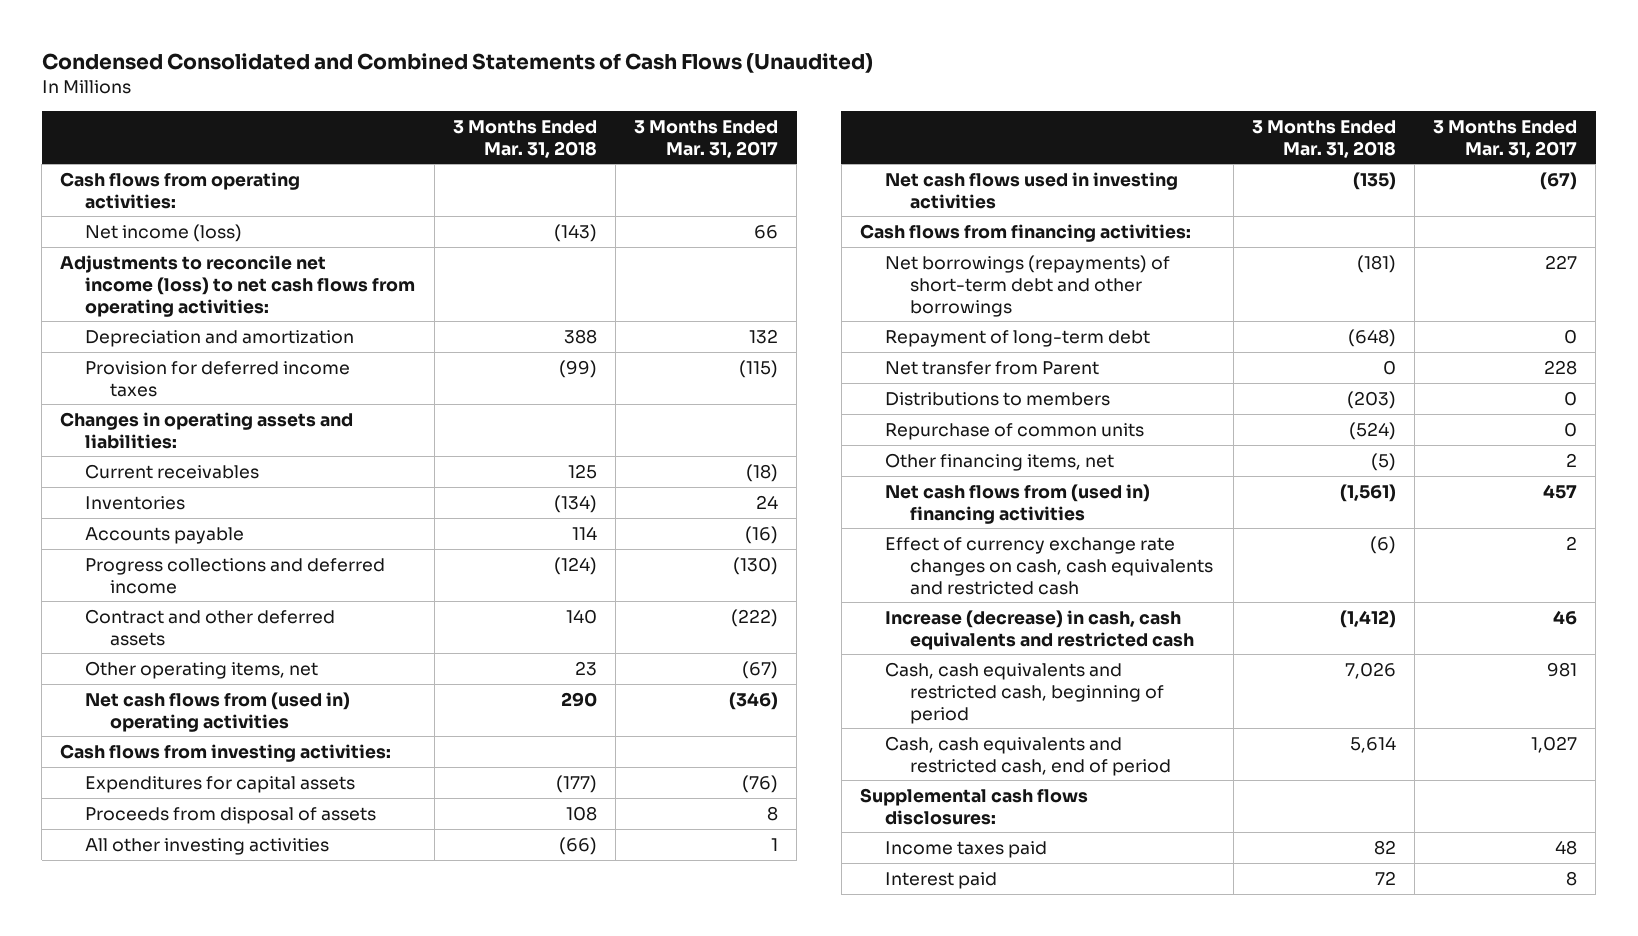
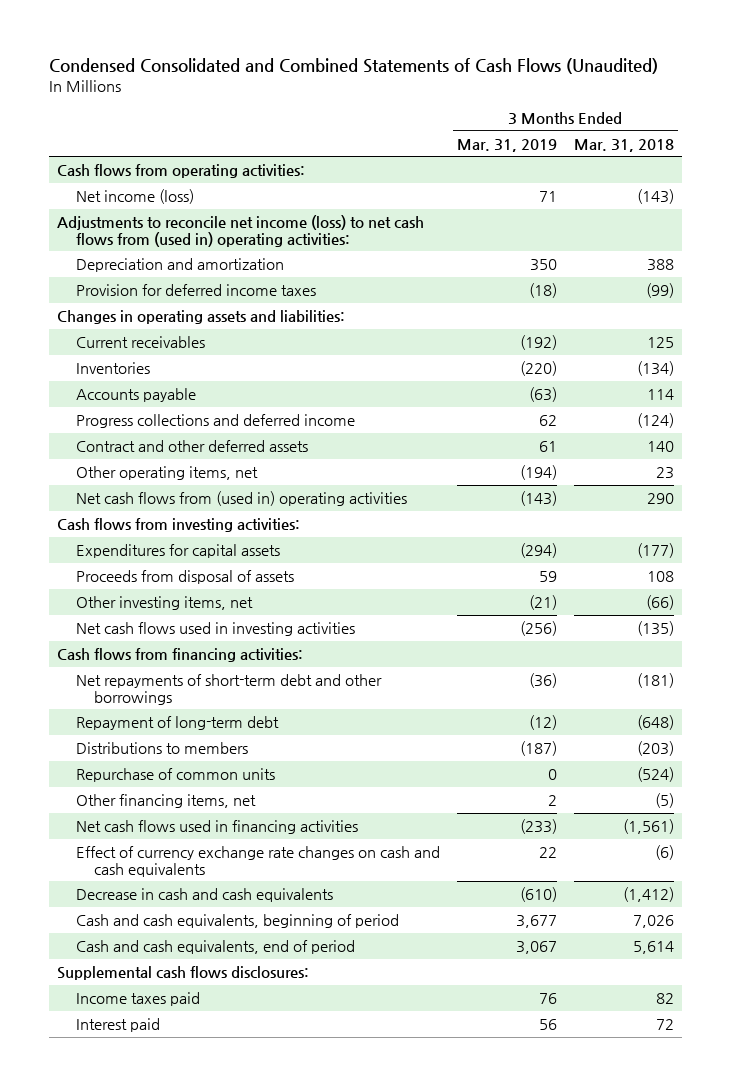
[633,119,778,158] 3 Months Ended Mar. 31, 2017 -> none
none -> [456,138,557,152] Mar. 31, 2019
[60,254,416,317] Adjustments to reconcile net income (loss) to net cash flows from operating activities: -> [57,214,425,247] Adjustments to reconcile net income (loss) to net cash flows from (used in) operating activities:
[85,837,330,855] All other investing activities -> [75,595,253,610] Other investing items, net
[884,254,1170,317] Net borrowings (repayments) of short-term debt and other borrowings -> [75,673,382,705] Net repayments of short-term debt and other borrowings
[884,360,1099,375] Net transfer from Parent -> none
[884,483,1150,524] Net cash flows from (used in) financing activities -> [75,819,358,834] Net cash flows used in financing activities
[884,536,1213,595] Effect of currency exchange rate changes on cash, cash equivalents and restricted cash -> [75,845,440,877] Effect of currency exchange rate changes on cash and cash equivalents
[884,609,1194,650] Increase (decrease) in cash, cash equivalents and restricted cash -> [75,887,333,902] Decrease in cash and cash equivalents
[884,661,1164,724] Cash, cash equivalents and restricted cash, beginning of period -> [75,913,399,928] Cash and cash equivalents, beginning of period
[884,735,1171,776] Cash, cash equivalents and restricted cash, end of period -> [75,939,355,954] Cash and cash equivalents, end of period

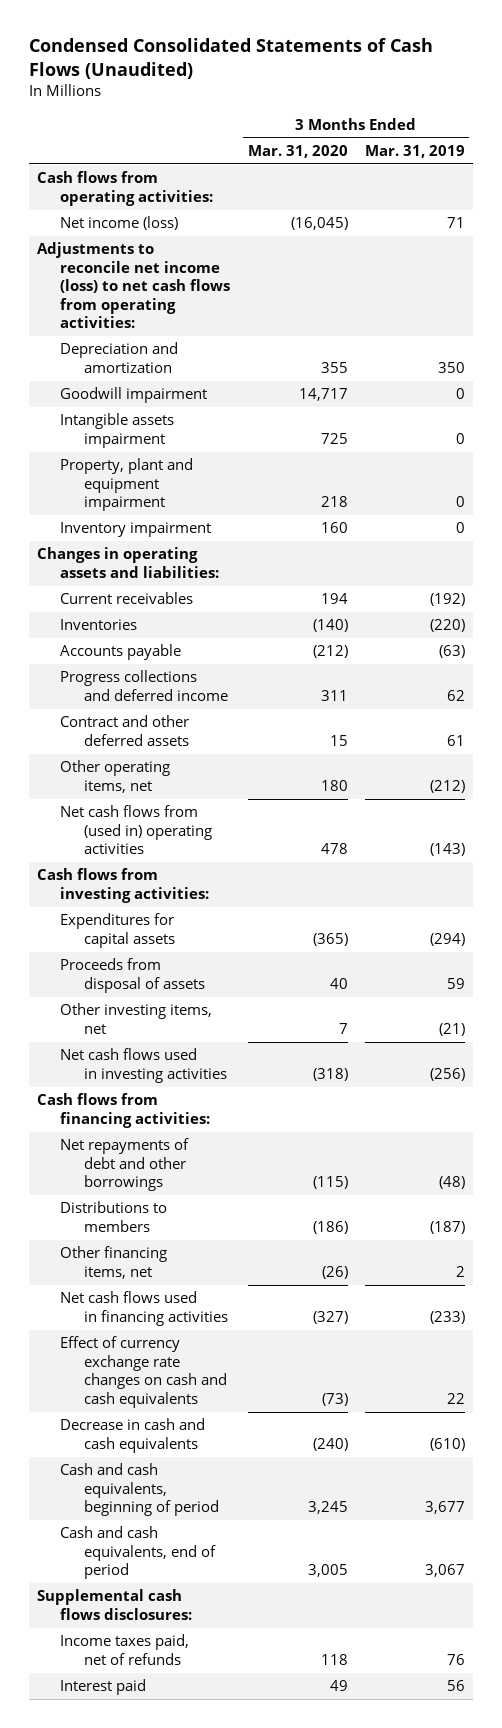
[48,58,658,75] Condensed Consolidated and Combined Statements of Cash Flows (Unaudited) -> [28,38,433,79] Condensed Consolidated Statements of Cash Flows (Unaudited)
[573,138,674,152] Mar. 31, 2018 -> none
none -> [247,145,348,159] Mar. 31, 2020
[57,214,425,247] Adjustments to reconcile net income (loss) to net cash flows from (used in) operating activities: -> [37,242,231,329] Adjustments to reconcile net income (loss) to net cash flows from operating activities:
[75,283,316,296] Provision for deferred income taxes -> none
none -> [60,387,208,404] Goodwill impairment
none -> [60,413,175,448] Intangible assets impairment
none -> [60,458,194,512] Property, plant and equipment impairment
none -> [60,522,212,538] Inventory impairment
[519,464,557,480] (194) -> [429,779,465,793] (212)
[75,715,279,730] Repayment of long-term debt -> none
[75,673,382,705] Net repayments of short-term debt and other borrowings -> [60,1138,190,1192] Net repayments of debt and other borrowings
[528,672,557,688] (36) -> [438,1176,465,1190] (48)
[75,767,275,782] Repurchase of common units -> none
[75,991,200,1006] Income taxes paid -> [60,1634,190,1665] Income taxes paid, net of refunds

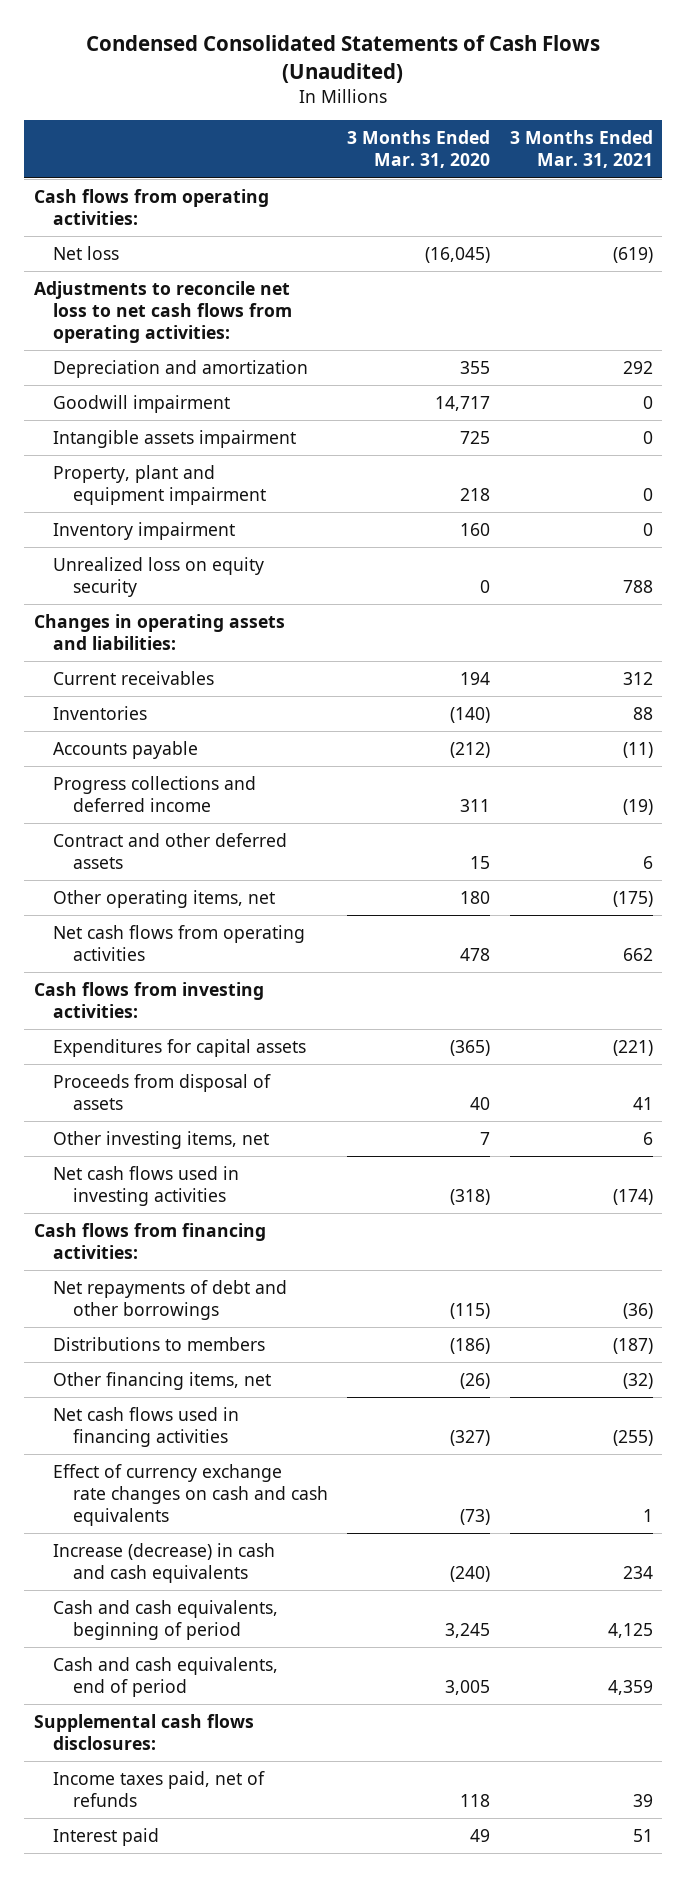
[364,145,465,159] Mar. 31, 2019 -> none
none -> [509,130,653,169] 3 Months Ended Mar. 31, 2021
[60,216,179,231] Net income (loss) -> [53,246,120,261] Net loss
[37,242,231,329] Adjustments to reconcile net income (loss) to net cash flows from operating activities: -> [33,281,293,343] Adjustments to reconcile net loss to net cash flows from operating activities:
none -> [53,557,265,597] Unrealized loss on equity security
[60,805,212,855] Net cash flows from (used in) operating activities -> [53,925,306,961] Net cash flows from operating activities
[60,1418,206,1453] Decrease in cash and cash equivalents -> [53,1543,276,1583] Increase (decrease) in cash and cash equivalents

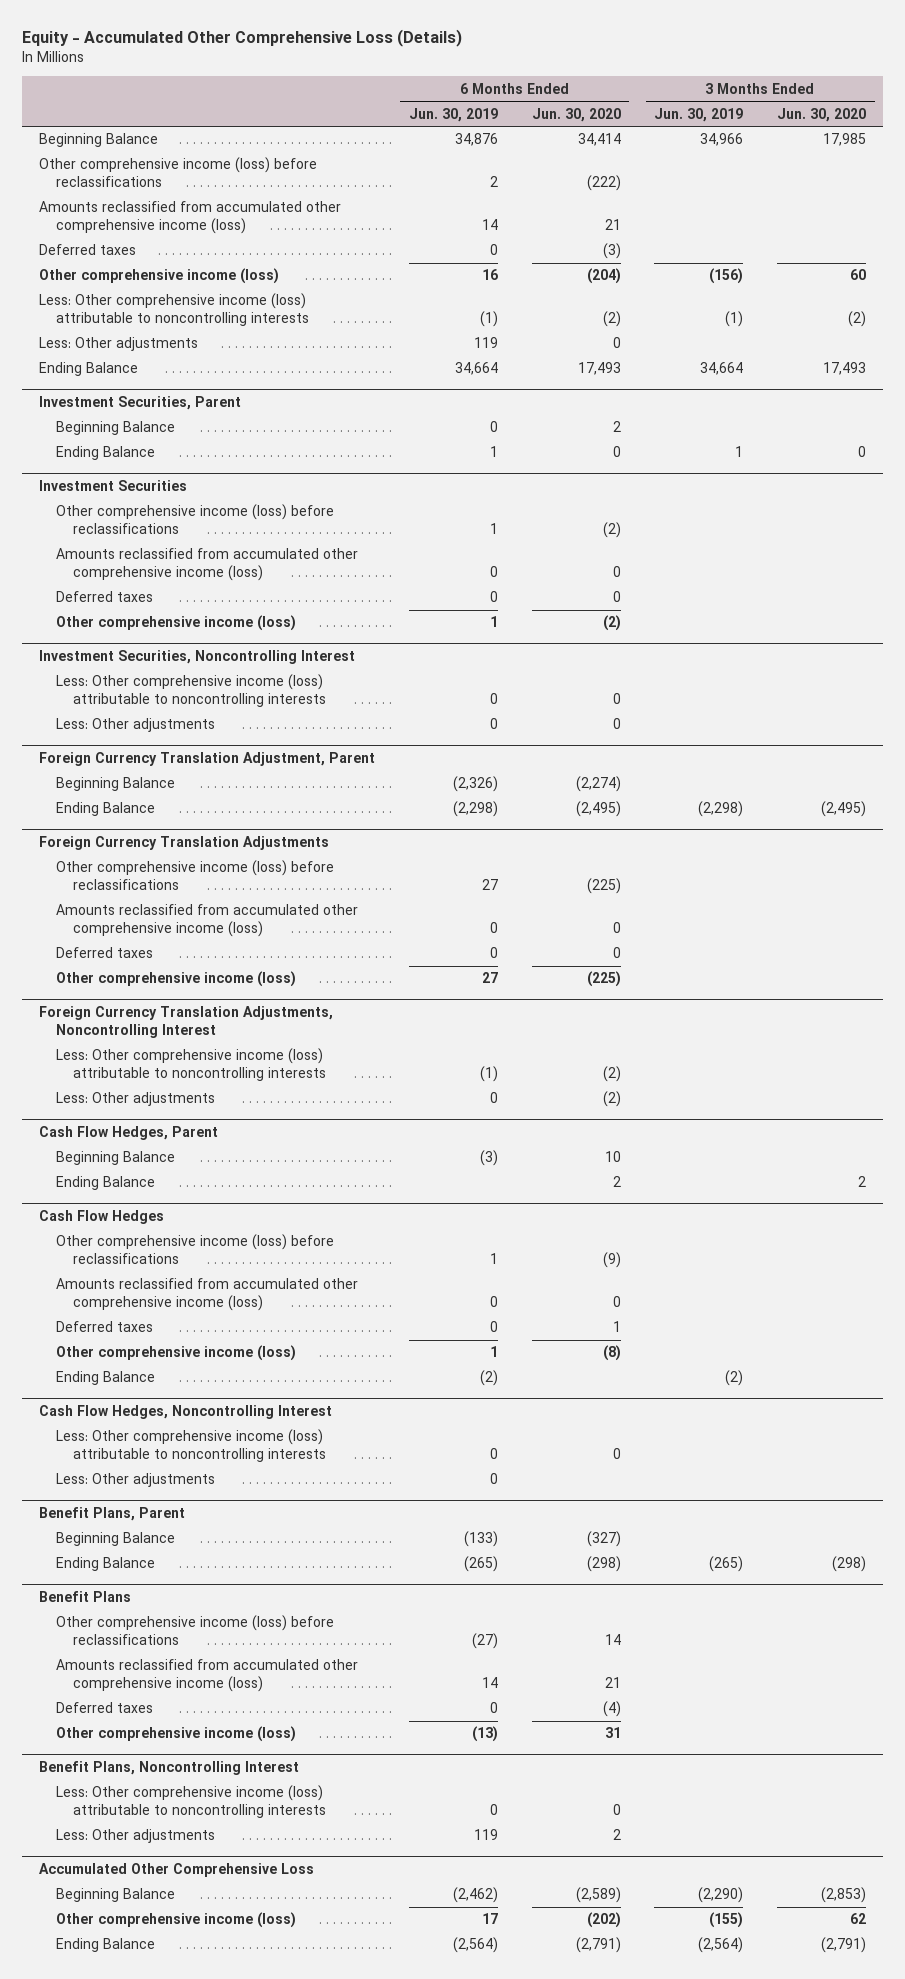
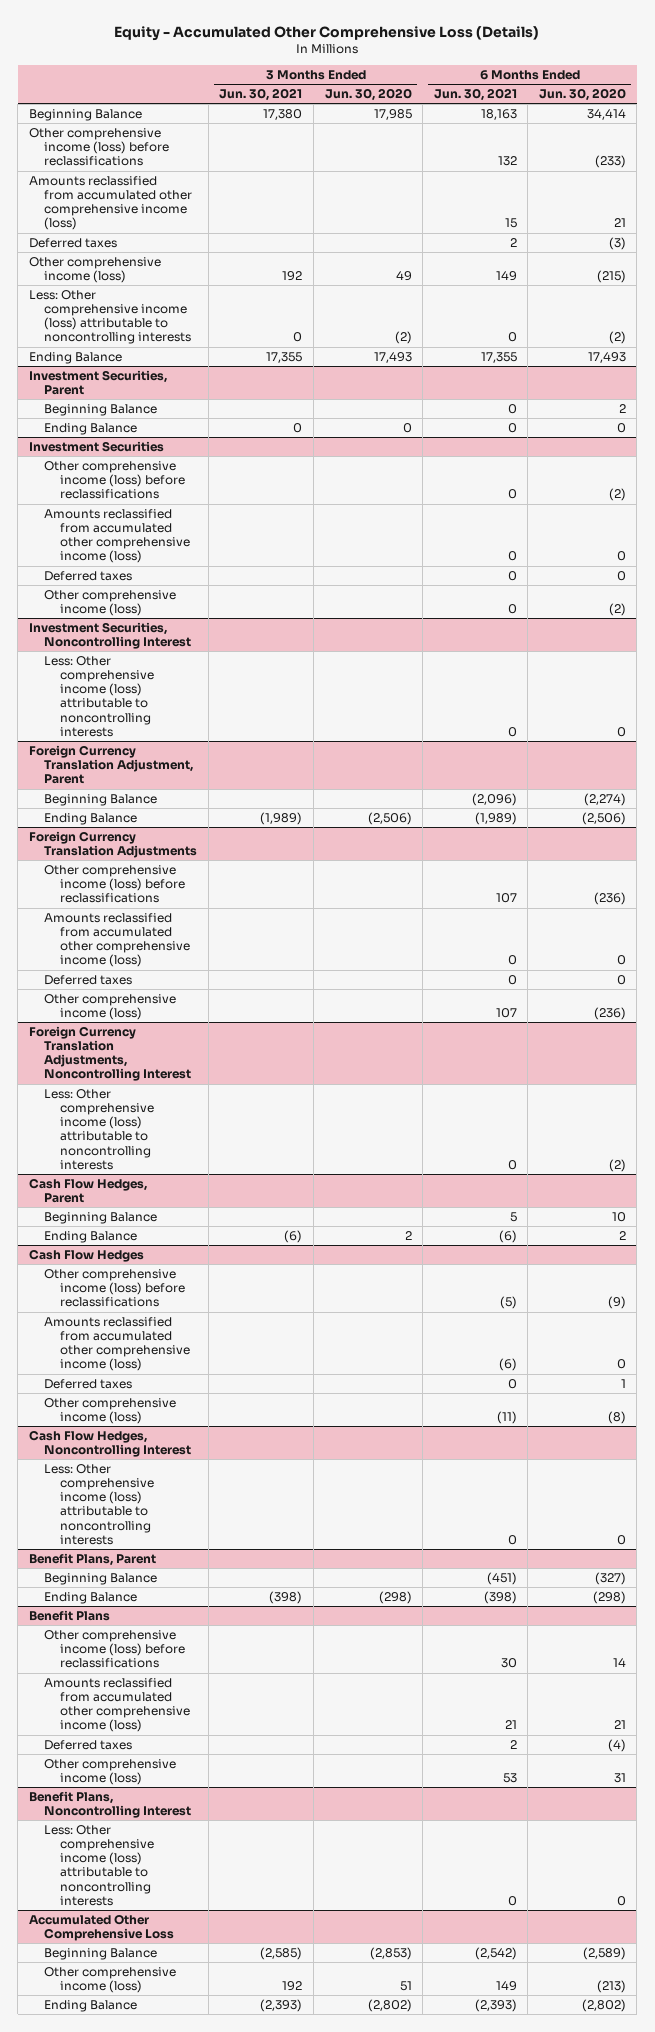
[408,107,498,122] Jun. 30, 2019 -> none
[654,107,744,122] Jun. 30, 2019 -> none
none -> [219,88,303,102] Jun. 30, 2021
none -> [433,88,517,102] Jun. 30, 2021
[586,175,621,192] (222) -> [594,155,626,169] (233)
[586,268,621,285] (204) -> [596,270,626,284] (215)
[850,269,867,281] 60 -> [395,271,412,282] 49
[38,337,198,352] Less: Other adjustments -> none
[56,718,216,733] Less: Other adjustments -> none
[575,801,621,818] (2,495) -> [581,812,626,826] (2,506)
[821,801,867,818] (2,495) -> [367,812,412,826] (2,506)
[586,878,621,895] (225) -> [593,892,626,906] (236)
[586,971,621,988] (225) -> [593,1007,626,1021] (236)
[56,1092,216,1107] Less: Other adjustments -> none
[56,1371,156,1386] Ending Balance -> none
[56,1473,216,1488] Less: Other adjustments -> none
[56,1829,216,1844] Less: Other adjustments -> none
[586,1912,621,1929] (202) -> [596,1980,626,1994] (213)
[850,1913,867,1925] 62 -> [399,1981,412,1992] 51
[575,1937,621,1954] (2,791) -> [581,1999,626,2013] (2,802)
[821,1937,867,1954] (2,791) -> [367,1999,412,2013] (2,802)

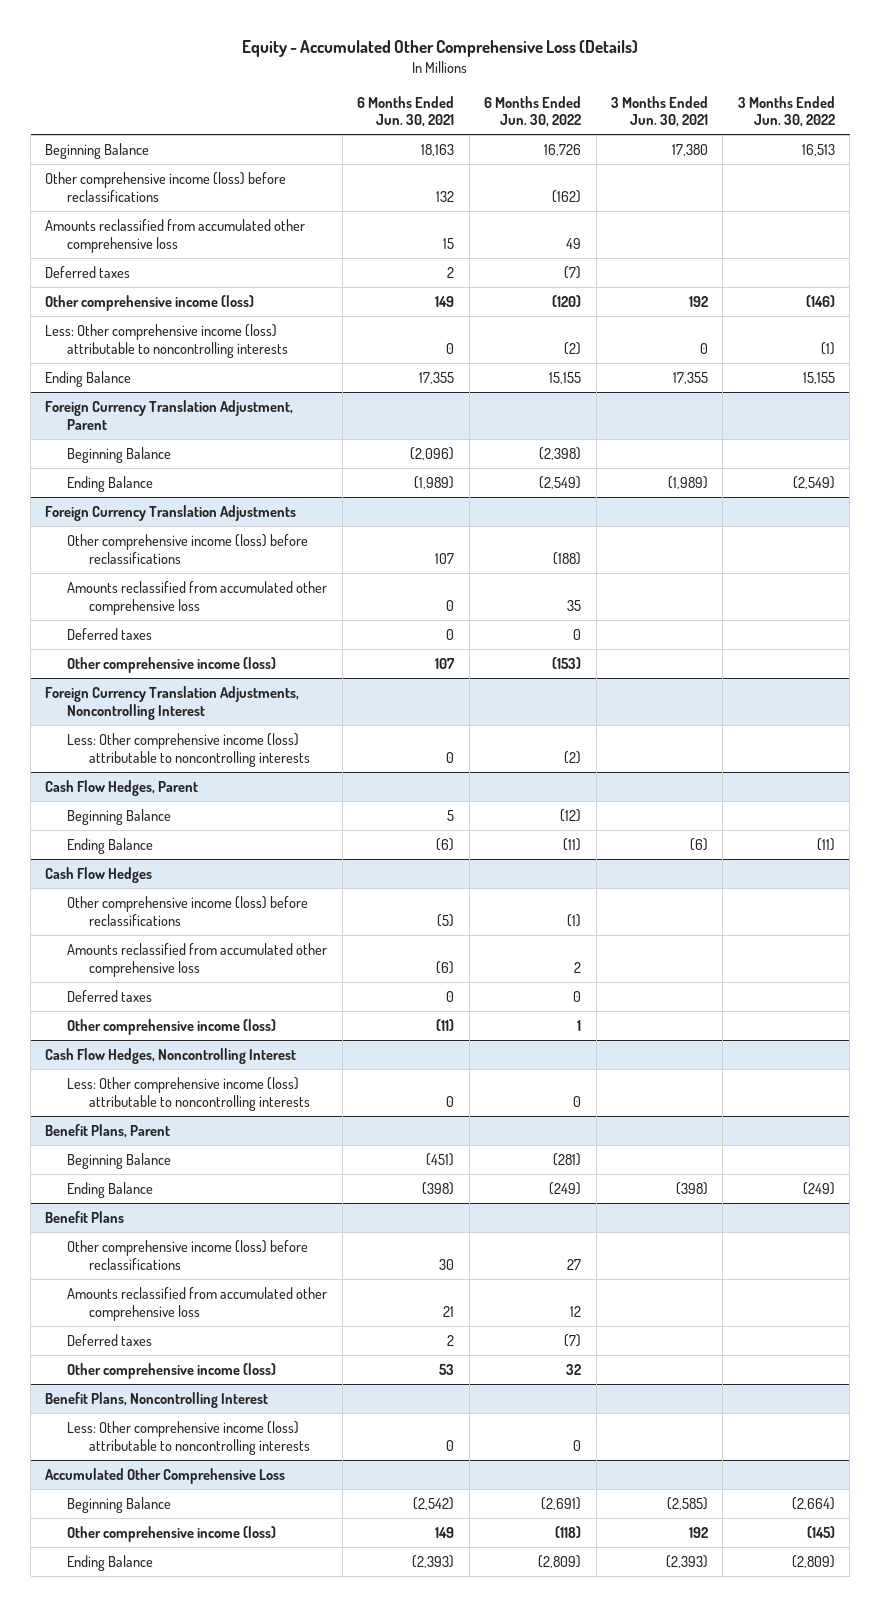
[324,88,412,102] Jun. 30, 2020 -> none
[538,88,626,102] Jun. 30, 2020 -> none
none -> [484,95,582,128] 6 Months Ended Jun. 30, 2022
none -> [737,95,835,128] 3 Months Ended Jun. 30, 2022
[28,176,193,231] Amounts reclassified from accumulated other comprehensive income (loss) -> [45,218,306,253] Amounts reclassified from accumulated other comprehensive loss
[28,370,167,396] Investment Securities, Parent -> none
[44,404,158,417] Beginning Balance -> none
[44,423,138,436] Ending Balance -> none
[28,441,164,453] Investment Securities -> none
[44,461,185,500] Other comprehensive income (loss) before reclassifications -> none
[44,509,190,564] Amounts reclassified from accumulated other comprehensive income (loss) -> none
[44,571,133,582] Deferred taxes -> none
[44,590,177,617] Other comprehensive income (loss) -> none
[28,622,192,650] Investment Securities, Noncontrolling Interest -> none
[44,656,154,737] Less: Other comprehensive income (loss) attributable to noncontrolling interests -> none
[44,913,190,968] Amounts reclassified from accumulated other comprehensive income (loss) -> [67,580,328,615] Amounts reclassified from accumulated other comprehensive loss
[44,1317,190,1372] Amounts reclassified from accumulated other comprehensive income (loss) -> [67,942,328,977] Amounts reclassified from accumulated other comprehensive loss
[44,1678,190,1733] Amounts reclassified from accumulated other comprehensive income (loss) -> [67,1286,328,1321] Amounts reclassified from accumulated other comprehensive loss

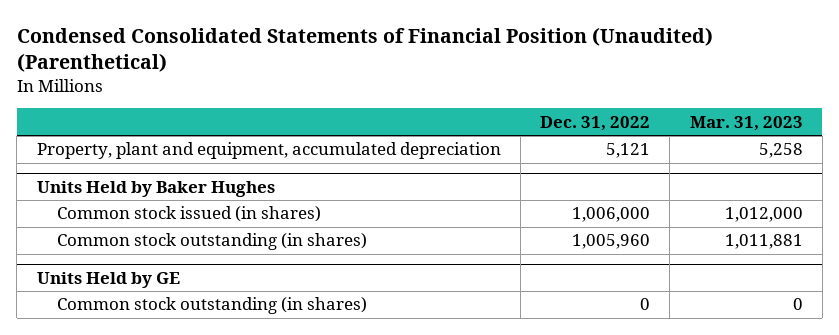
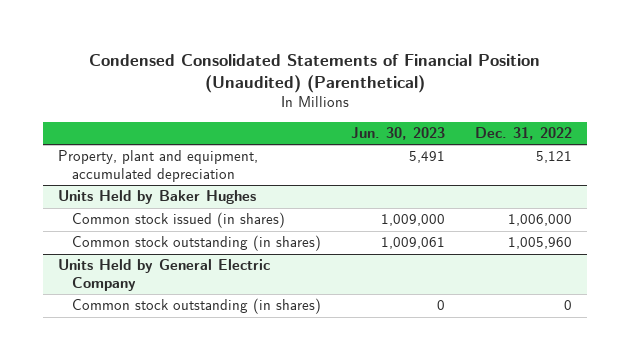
[689,115,803,131] Mar. 31, 2023 -> none
none -> [350,127,445,141] Jun. 30, 2023
[36,272,180,289] Units Held by GE -> [58,259,271,291] Units Held by General Electric Company

